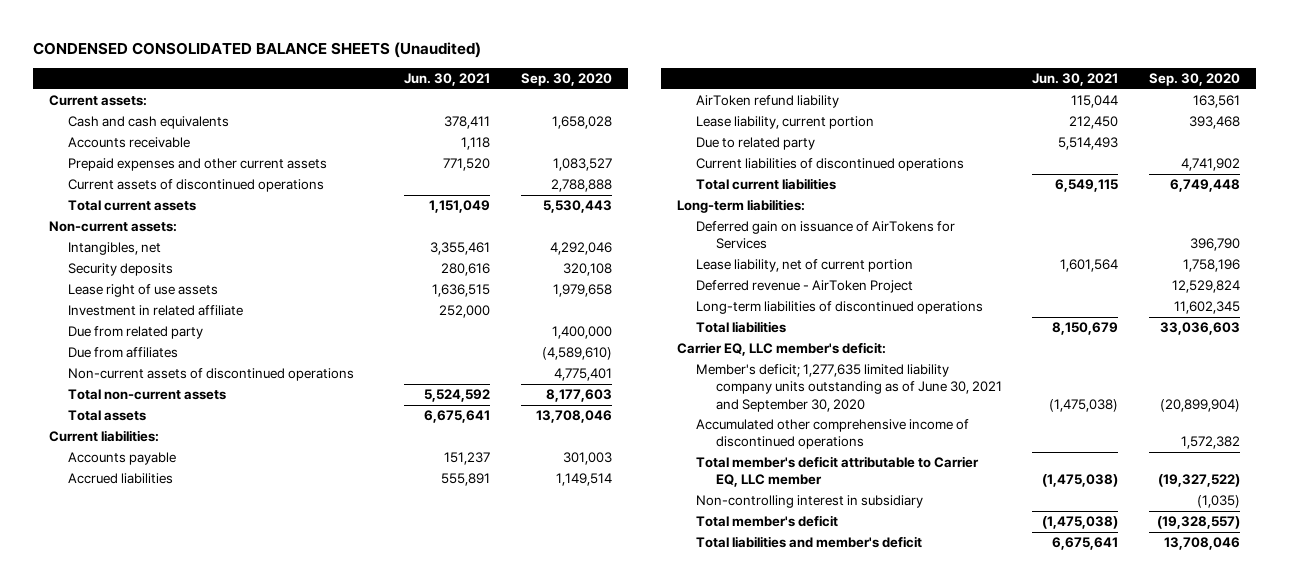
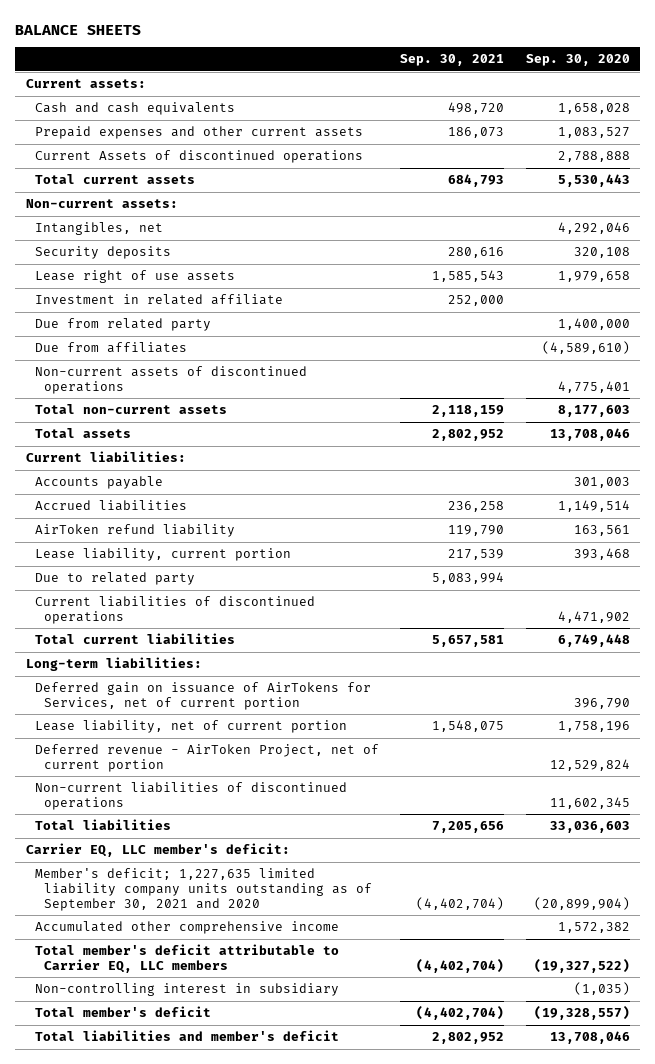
[33,42,482,59] CONDENSED CONSOLIDATED BALANCE SHEETS (Unaudited) -> [14,24,141,35] BALANCE SHEETS
[404,73,491,87] Jun. 30, 2021 -> none
none -> [400,54,505,67] Sep. 30, 2021
[68,137,191,149] Accounts receivable -> none
[68,179,325,193] Current assets of discontinued operations -> [34,150,363,164] Current Assets of discontinued operations
[1181,158,1241,172] 4,741,902 -> [557,610,630,623] 4,471,902
[696,221,956,250] Deferred gain on issuance of AirTokens for Services -> [34,682,371,710] Deferred gain on issuance of AirTokens for Services, net of current portion
[696,280,914,294] Deferred revenue - AirToken Project -> [34,744,379,772] Deferred revenue - AirToken Project, net of current portion
[696,301,984,315] Long-term liabilities of discontinued operations -> [34,782,347,810] Non-current liabilities of discontinued operations
[696,364,1002,412] Member's deficit; 1,277,635 limited liability company units outstanding as of June 30, 2021 and September 30, 2020 -> [34,868,373,911] Member's deficit; 1,227,635 limited liability company units outstanding as of September 30, 2021 and 2020
[696,419,970,450] Accumulated other comprehensive income of discontinued operations -> [34,921,339,935] Accumulated other comprehensive income
[696,456,980,488] Total member's deficit attributable to Carrier EQ, LLC member -> [34,944,339,973] Total member's deficit attributable to Carrier EQ, LLC members

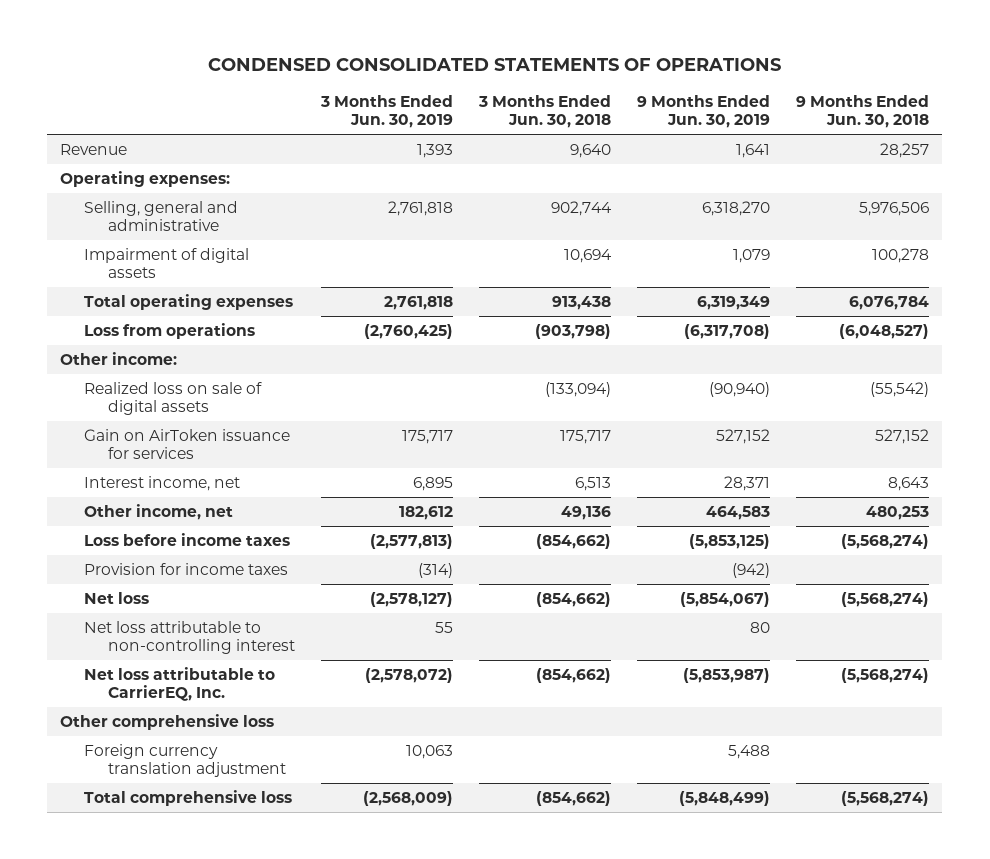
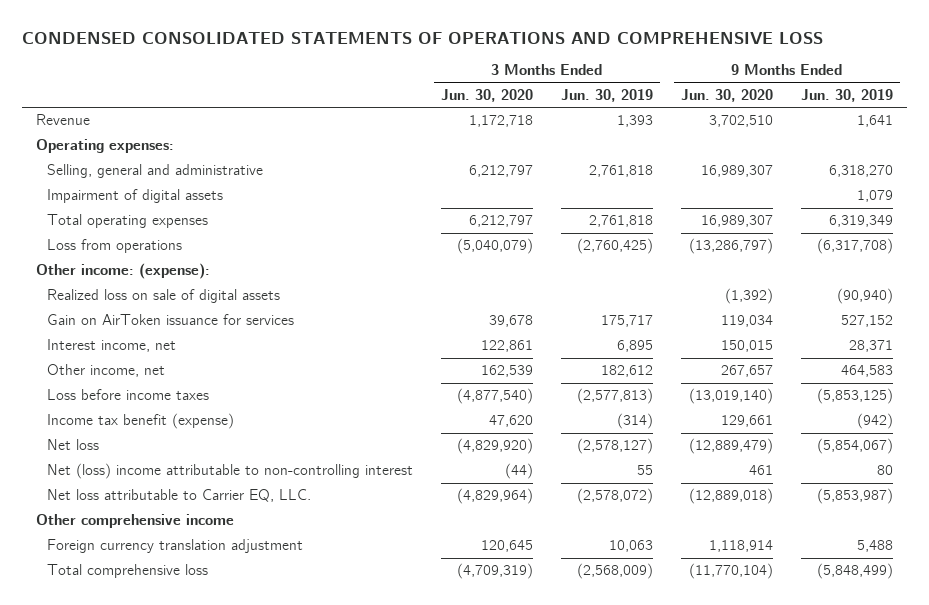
[207,58,781,72] CONDENSED CONSOLIDATED STATEMENTS OF OPERATIONS -> [21,31,823,44] CONDENSED CONSOLIDATED STATEMENTS OF OPERATIONS AND COMPREHENSIVE LOSS
[478,94,612,129] 3 Months Ended Jun. 30, 2018 -> none
[796,94,930,129] 9 Months Ended Jun. 30, 2018 -> none
none -> [440,88,533,102] Jun. 30, 2020
none -> [680,88,773,102] Jun. 30, 2020
[60,351,178,365] Other income: -> [35,263,210,280] Other income: (expense):
[84,562,289,575] Provision for income taxes -> [46,413,234,430] Income tax benefit (expense)
[84,620,296,655] Net loss attributable to non-controlling interest -> [46,463,413,480] Net (loss) income attributable to non-controlling interest
[84,666,276,702] Net loss attributable to CarrierEQ, Inc. -> [46,489,311,503] Net loss attributable to Carrier EQ, LLC.
[60,713,275,730] Other comprehensive loss -> [35,514,234,529] Other comprehensive income

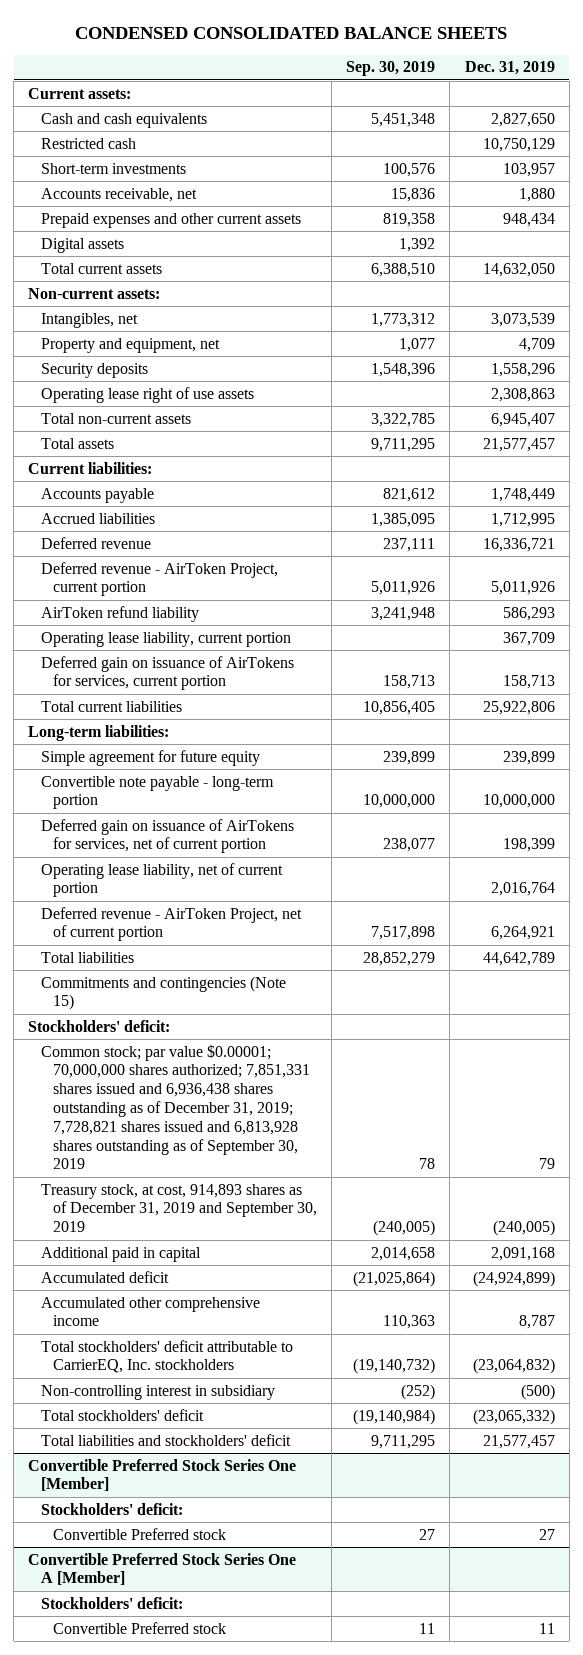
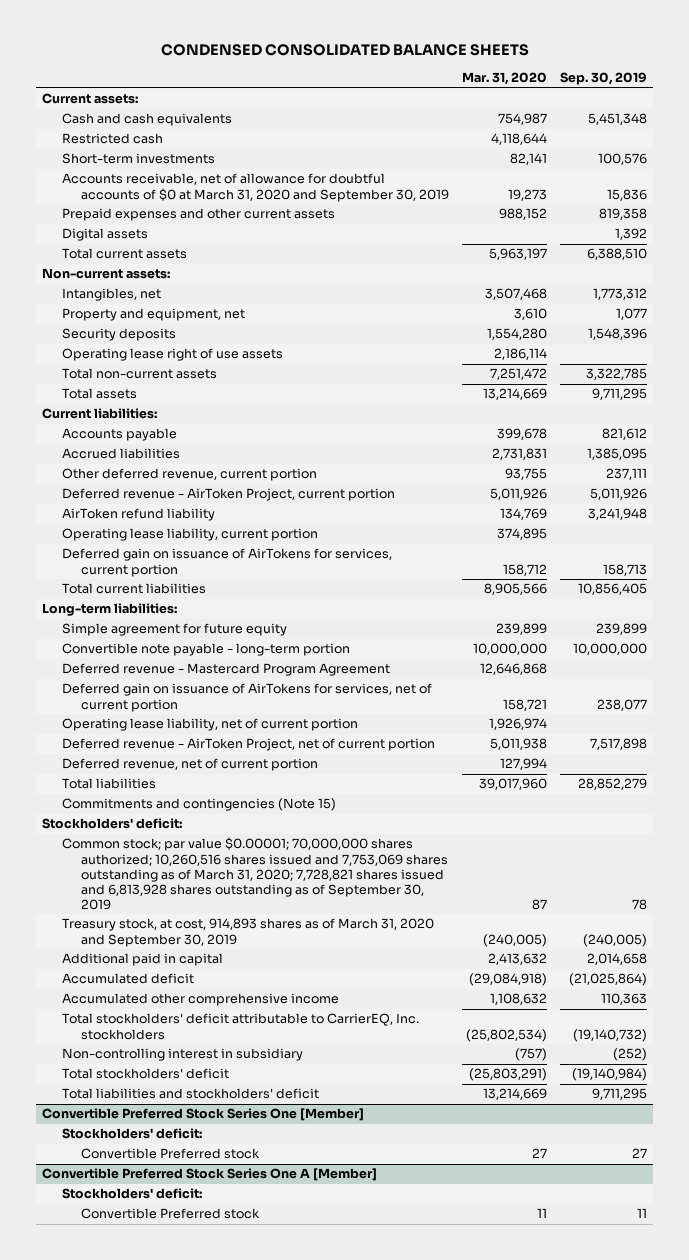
[464,61,555,76] Dec. 31, 2019 -> none
none -> [461,72,547,86] Mar. 31, 2020
[40,187,197,202] Accounts receivable, net -> [61,173,449,202] Accounts receivable, net of allowance for doubtful accounts of $0 at March 31, 2020 and September 30, 2019
[40,536,151,549] Deferred revenue -> [61,468,317,482] Other deferred revenue, current portion
none -> [61,663,390,677] Deferred revenue - Mastercard Program Agreement
none -> [61,758,318,772] Deferred revenue, net of current portion
[40,1043,310,1170] Common stock; par value $0.00001; 70,000,000 shares authorized; 7,851,331 shares issued and 6,936,438 shares outstanding as of December 31, 2019; 7,728,821 shares issued and 6,813,928 shares outstanding as of September 30, 2019 -> [61,837,448,911] Common stock; par value $0.00001; 70,000,000 shares authorized; 10,260,516 shares issued and 7,753,069 shares outstanding as of March 31, 2020; 7,728,821 shares issued and 6,813,928 shares outstanding as of September 30, 2019
[40,1183,317,1233] Treasury stock, at cost, 914,893 shares as of December 31, 2019 and September 30, 2019 -> [61,918,434,947] Treasury stock, at cost, 914,893 shares as of March 31, 2020 and September 30, 2019

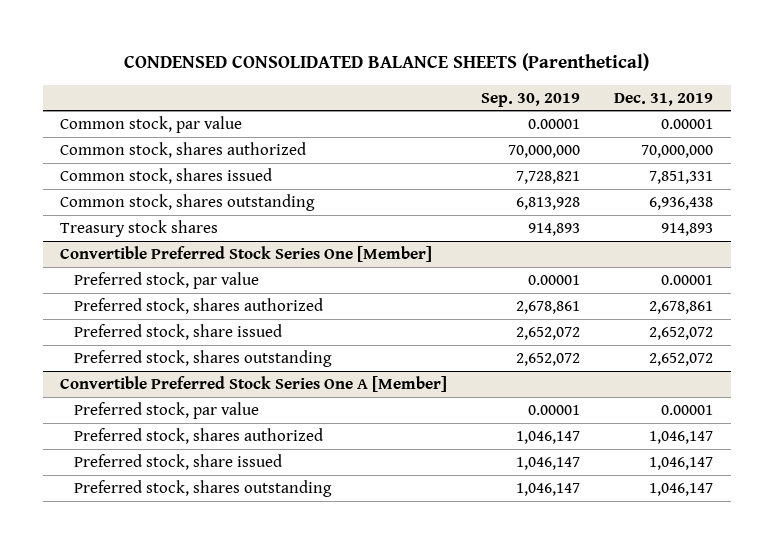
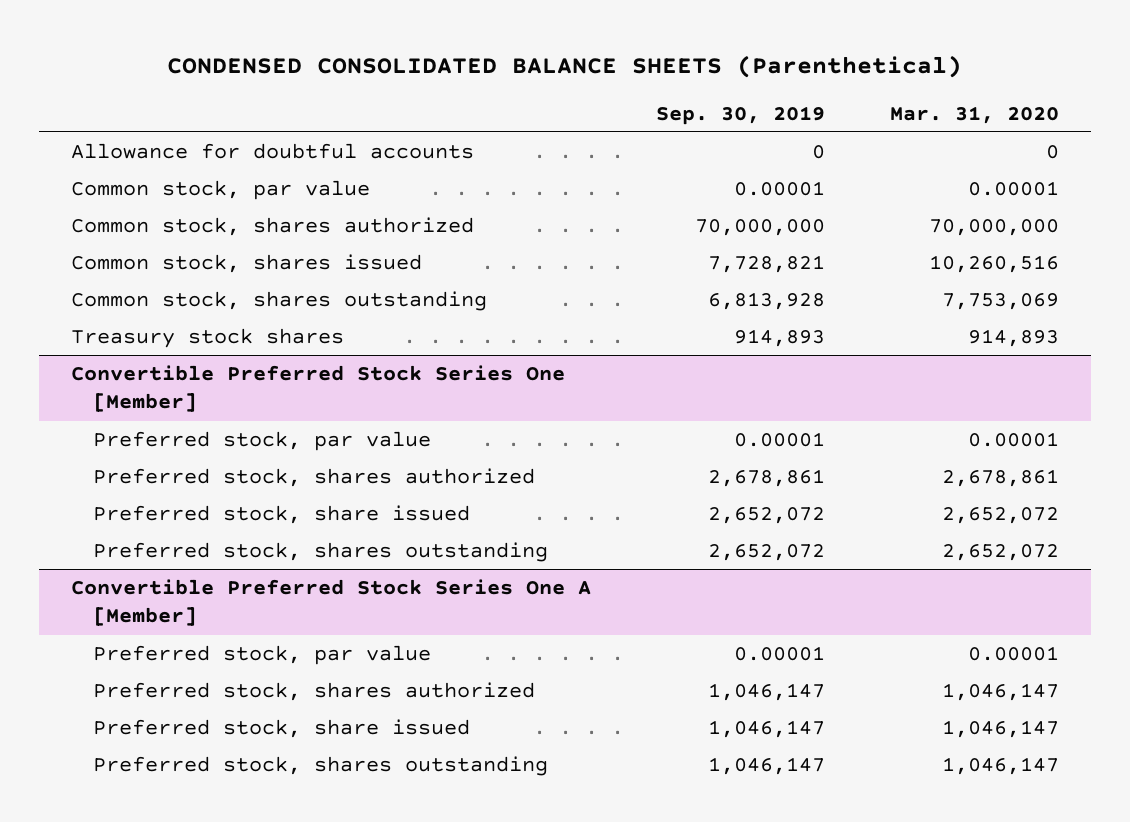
[614,92,714,106] Dec. 31, 2019 -> none
none -> [889,105,1059,124] Mar. 31, 2020
none -> [71,143,475,160] Allowance for doubtful accounts

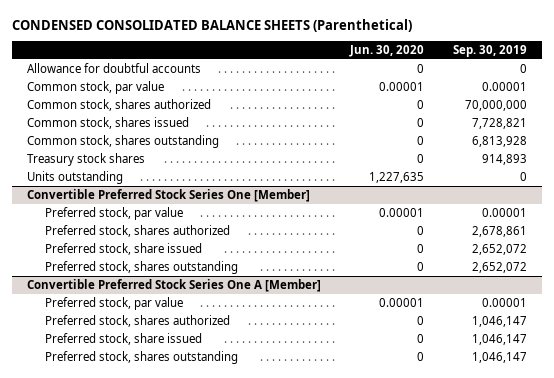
[889,105,1059,124] Mar. 31, 2020 -> none
none -> [348,45,424,58] Jun. 30, 2020
none -> [26,170,123,184] Units outstanding

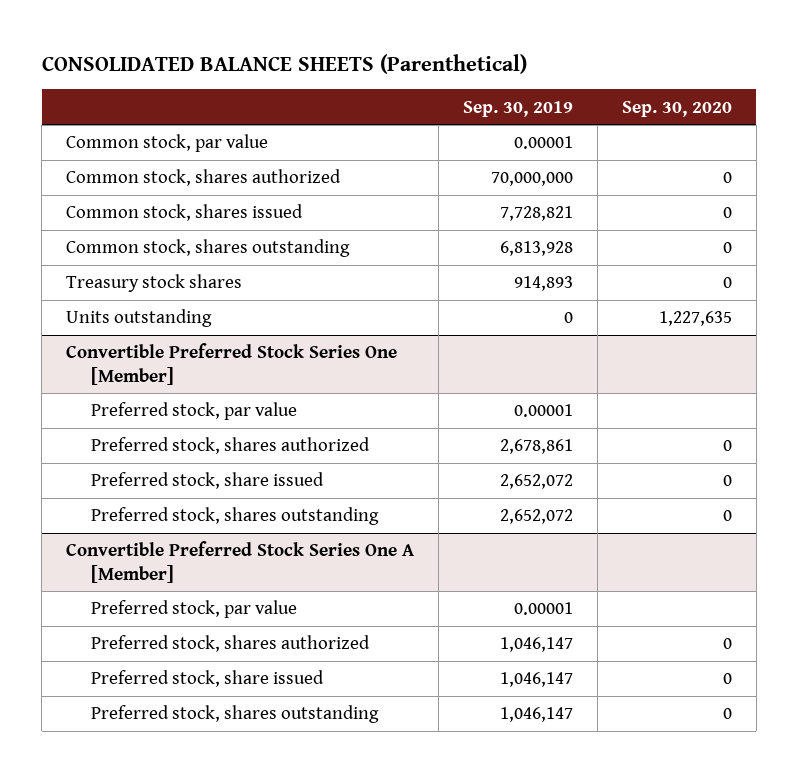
[12,18,413,32] CONDENSED CONSOLIDATED BALANCE SHEETS (Parenthetical) -> [41,53,527,74] CONSOLIDATED BALANCE SHEETS (Parenthetical)
[348,45,424,58] Jun. 30, 2020 -> none
none -> [621,100,732,117] Sep. 30, 2020
[26,62,201,73] Allowance for doubtful accounts -> none

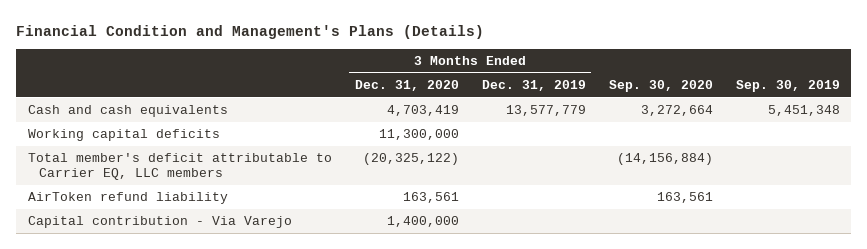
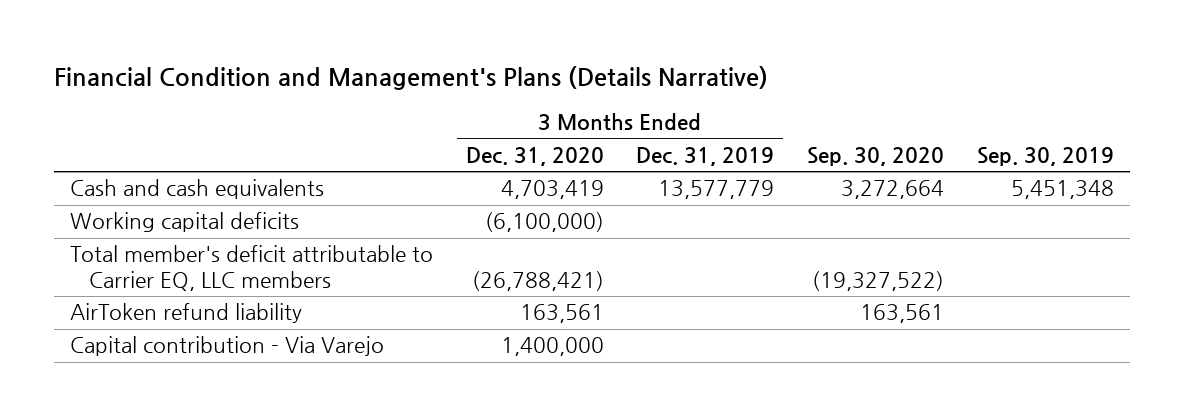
[16,24,485,39] Financial Condition and Management's Plans (Details) -> [53,66,768,91] Financial Condition and Management's Plans (Details Narrative)
[378,129,459,141] 11,300,000 -> [484,212,604,233] (6,100,000)
[362,153,459,166] (20,325,122) -> [471,270,604,291] (26,788,421)
[616,153,713,166] (14,156,884) -> [812,270,945,291] (19,327,522)

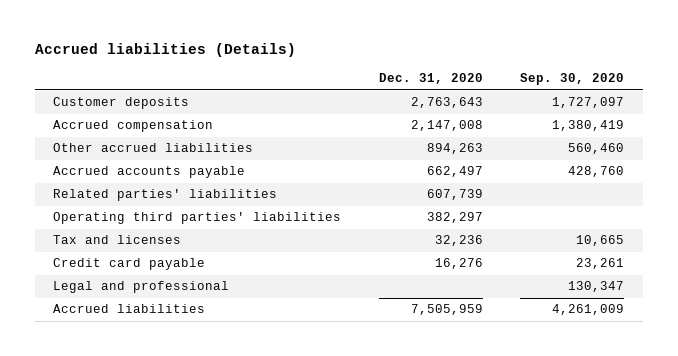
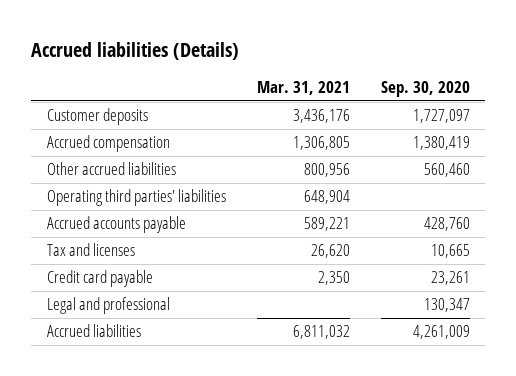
[378,73,483,85] Dec. 31, 2020 -> none
none -> [256,81,350,96] Mar. 31, 2021
[53,189,278,202] Related parties' liabilities -> none
[53,166,246,179] Accrued accounts payable -> [46,216,186,234] Accrued accounts payable

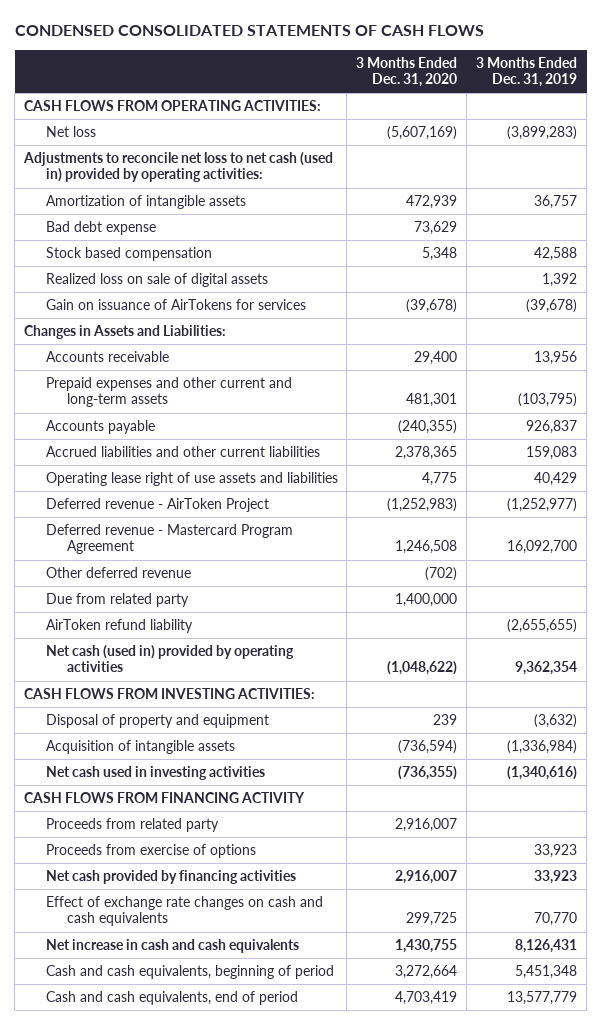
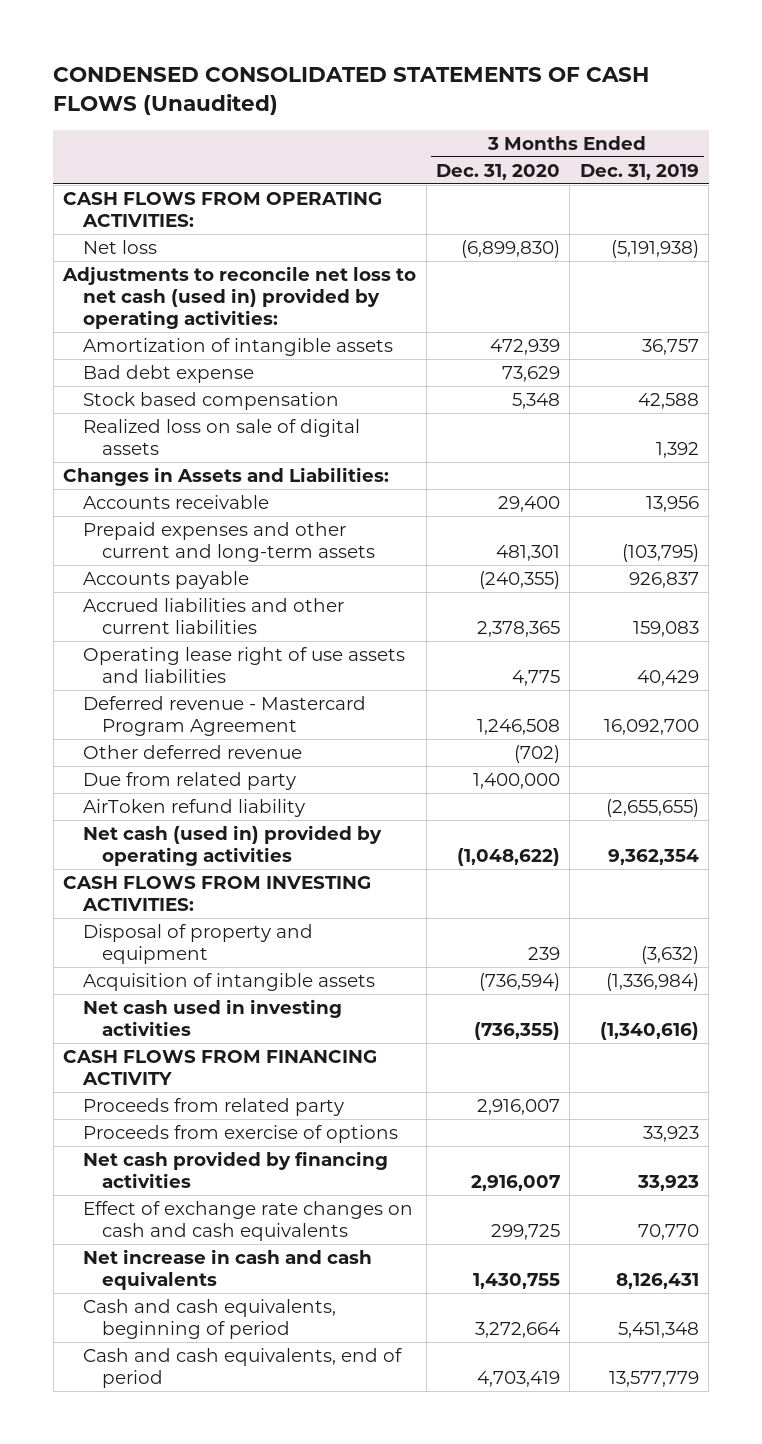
[14,24,484,36] CONDENSED CONSOLIDATED STATEMENTS OF CASH FLOWS -> [53,67,650,116] CONDENSED CONSOLIDATED STATEMENTS OF CASH FLOWS (Unaudited)
[387,125,458,140] (5,607,169) -> [461,239,561,258] (6,899,830)
[507,125,578,140] (3,899,283) -> [610,239,699,258] (5,191,938)
[45,298,306,310] Gain on issuance of AirTokens for services -> none
[45,497,269,512] Deferred revenue - AirToken Project -> none

